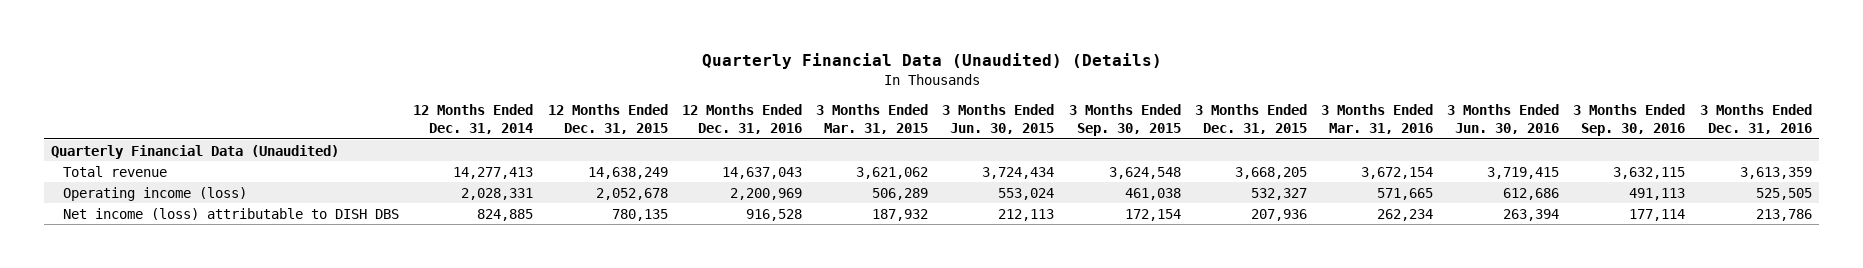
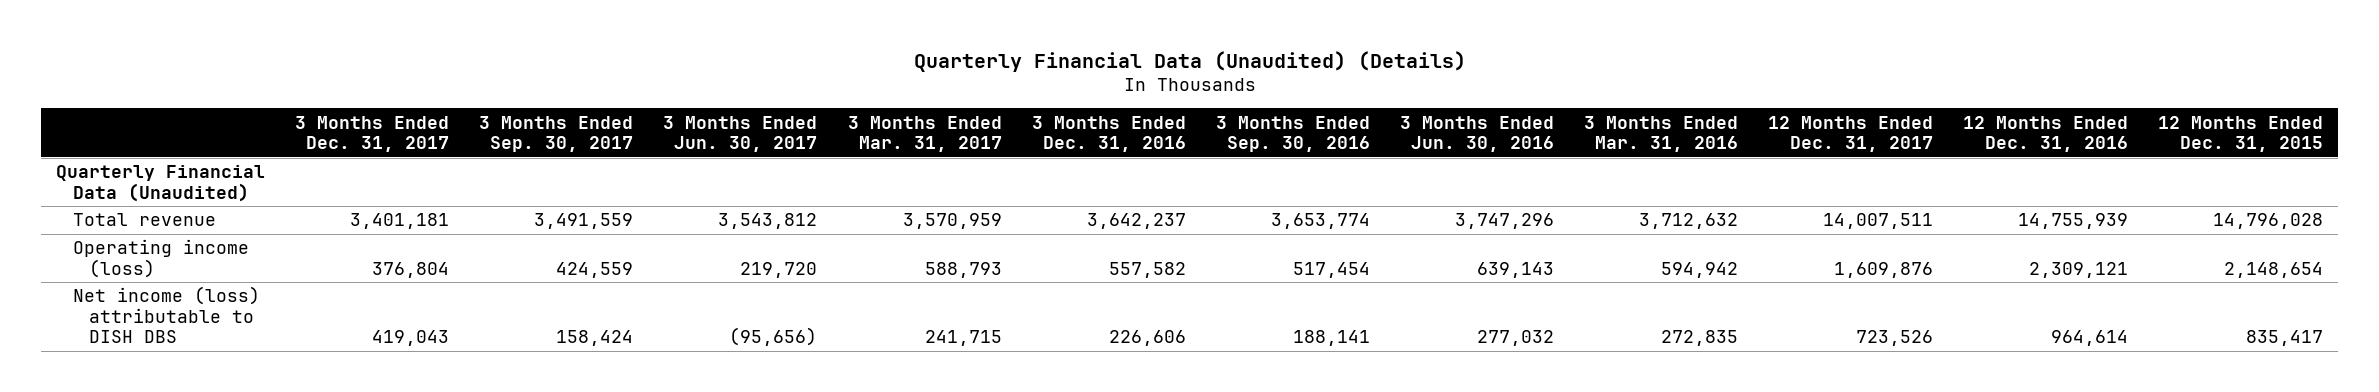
[413,104,534,135] 12 Months Ended Dec. 31, 2014 -> none
[816,104,929,135] 3 Months Ended Mar. 31, 2015 -> none
[942,104,1055,135] 3 Months Ended Jun. 30, 2015 -> none
[1068,104,1181,137] 3 Months Ended Sep. 30, 2015 -> none
[1194,104,1307,135] 3 Months Ended Dec. 31, 2015 -> none
none -> [295,115,450,153] 3 Months Ended Dec. 31, 2017
none -> [479,115,634,153] 3 Months Ended Sep. 30, 2017
none -> [663,115,818,153] 3 Months Ended Jun. 30, 2017
none -> [847,115,1002,153] 3 Months Ended Mar. 31, 2017
none -> [1768,115,1934,153] 12 Months Ended Dec. 31, 2017
[587,166,668,179] 14,638,249 -> [2213,213,2324,230] 14,796,028
[721,166,802,179] 14,637,043 -> [2018,213,2129,230] 14,755,939
[1360,166,1433,179] 3,672,154 -> [1639,213,1739,230] 3,712,632
[1487,166,1560,179] 3,719,415 -> [1454,213,1554,230] 3,747,296
[1613,166,1686,179] 3,632,115 -> [1270,213,1370,230] 3,653,774
[1739,166,1812,179] 3,613,359 -> [1086,213,1186,230] 3,642,237
[595,187,668,200] 2,052,678 -> [2224,261,2324,278] 2,148,654
[729,187,802,200] 2,200,969 -> [2029,261,2129,278] 2,309,121
[1376,187,1433,200] 571,665 -> [1661,261,1739,278] 594,942
[1503,187,1560,200] 612,686 -> [1476,261,1554,278] 639,143
[1629,187,1686,200] 491,113 -> [1292,261,1370,278] 517,454
[1755,187,1812,200] 525,505 -> [1108,261,1186,278] 557,582
[611,208,668,221] 780,135 -> [2246,330,2324,347] 835,417
[745,208,802,221] 916,528 -> [2051,330,2129,347] 964,614
[1376,208,1433,221] 262,234 -> [1661,330,1739,347] 272,835
[1503,208,1560,221] 263,394 -> [1476,330,1554,347] 277,032
[1629,208,1686,221] 177,114 -> [1292,330,1370,347] 188,141
[1755,208,1812,221] 213,786 -> [1108,330,1186,347] 226,606

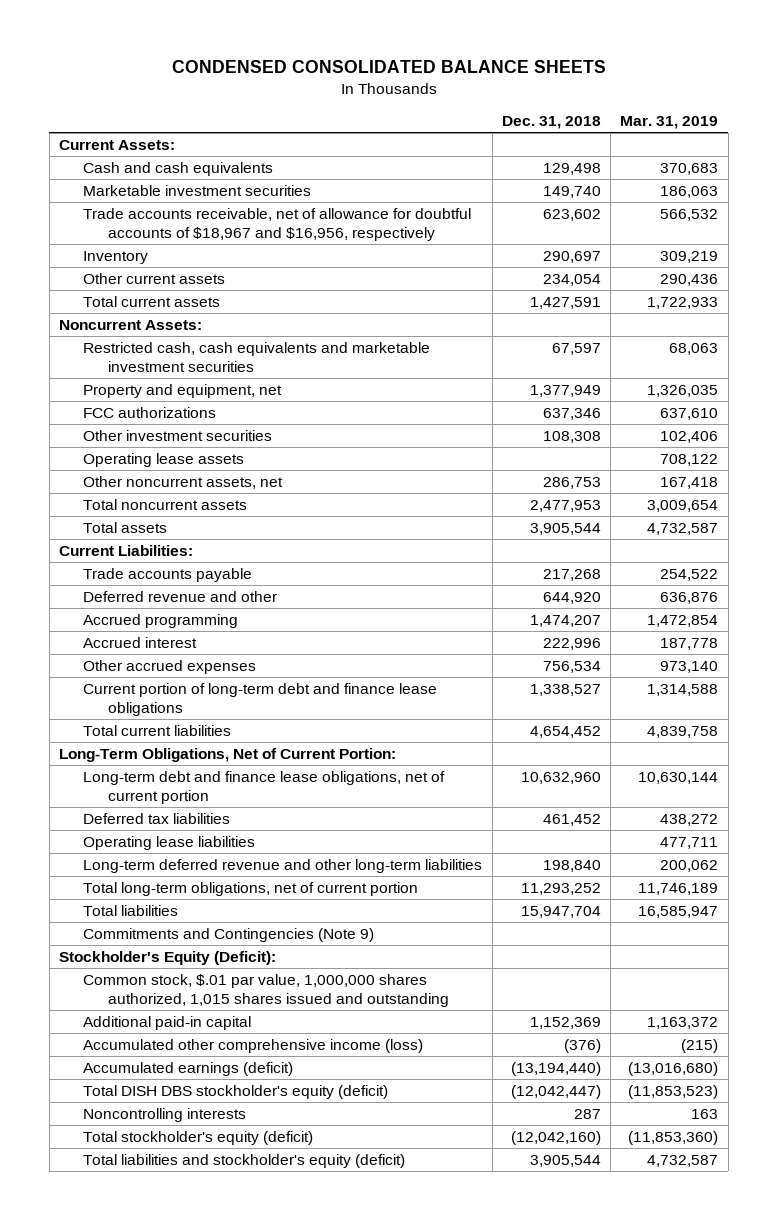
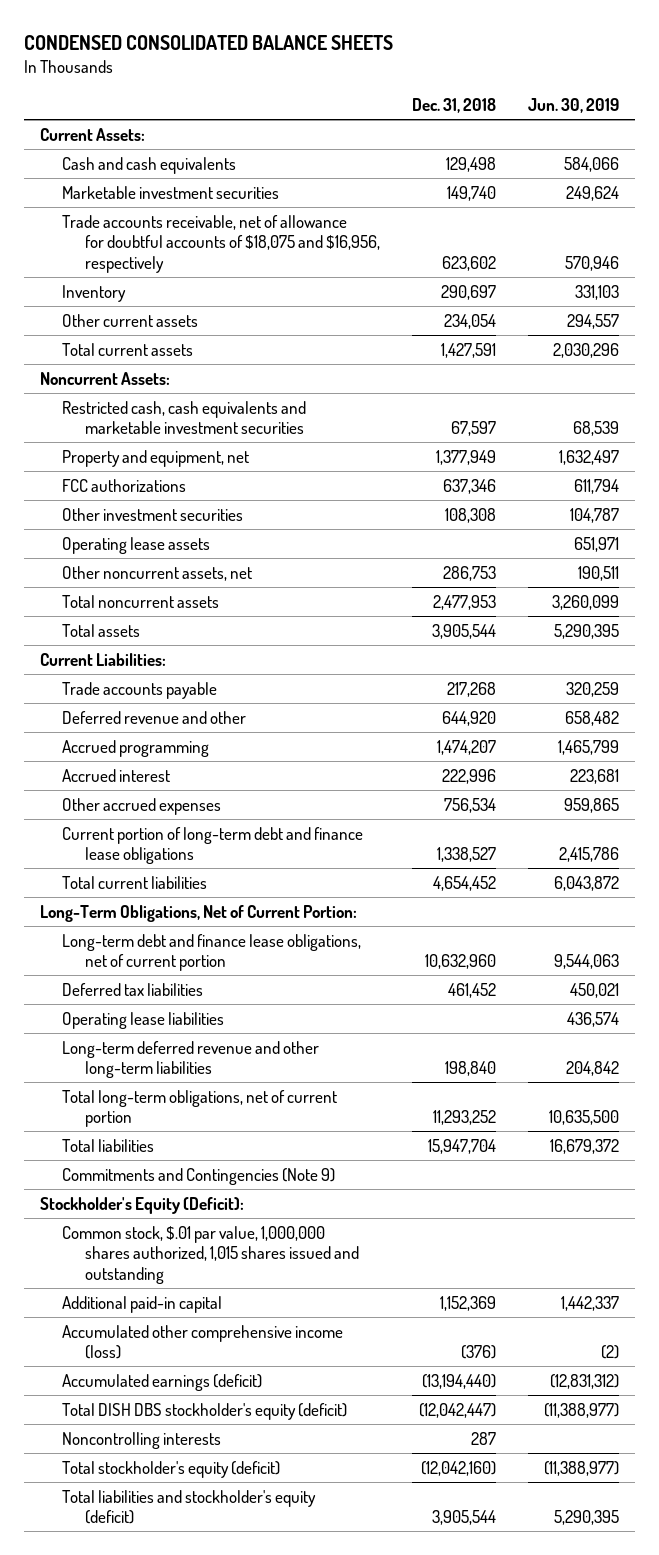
[620,116,719,130] Mar. 31, 2019 -> none
none -> [527,98,619,114] Jun. 30, 2019
[83,208,472,241] Trade accounts receivable, net of allowance for doubtful accounts of $18,967 and $16,956, respectively -> [62,214,380,273] Trade accounts receivable, net of allowance for doubtful accounts of $18,075 and $16,956, respectively

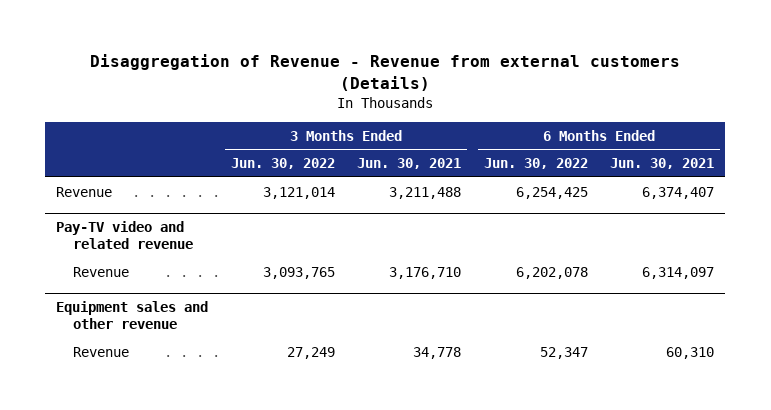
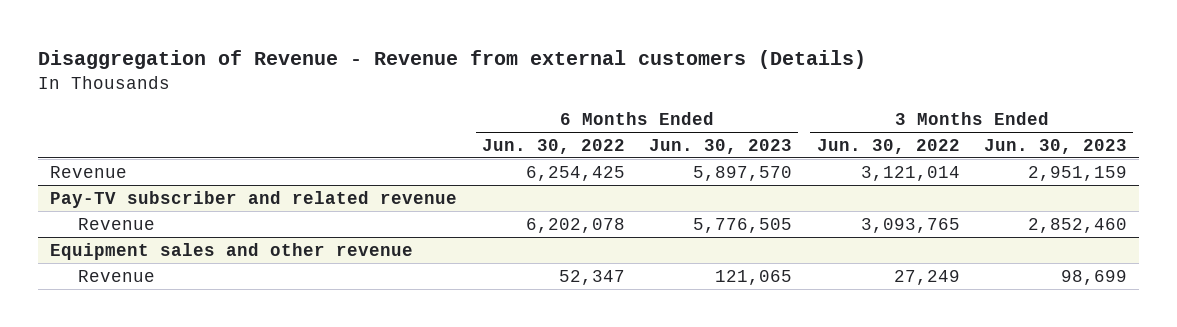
[357,158,462,170] Jun. 30, 2021 -> none
[610,158,715,170] Jun. 30, 2021 -> none
none -> [649,138,793,154] Jun. 30, 2023
none -> [983,138,1127,154] Jun. 30, 2023
[56,221,193,250] Pay-TV video and related revenue -> [50,190,458,208] Pay-TV subscriber and related revenue

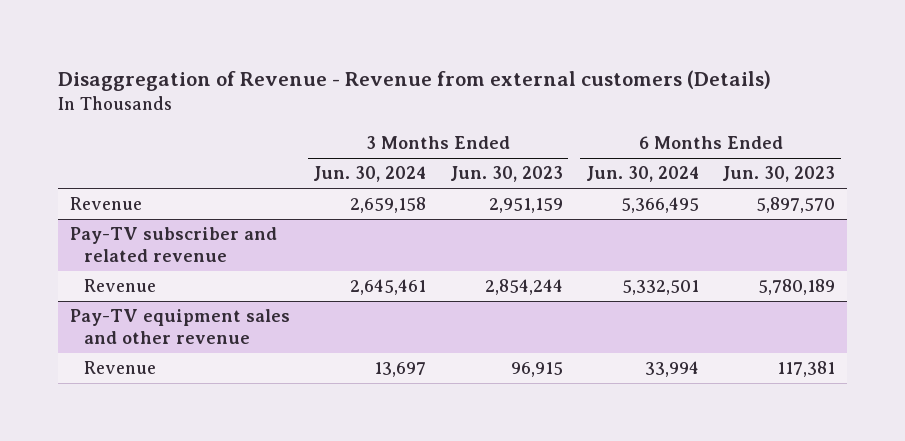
[481,138,625,154] Jun. 30, 2022 -> none
[816,138,960,154] Jun. 30, 2022 -> none
none -> [313,166,427,183] Jun. 30, 2024
none -> [585,166,699,183] Jun. 30, 2024
[693,217,793,233] 5,776,505 -> [758,279,836,296] 5,780,189
[1027,217,1127,233] 2,852,460 -> [484,279,563,296] 2,854,244
[50,242,414,260] Equipment sales and other revenue -> [70,309,291,344] Pay-TV equipment sales and other revenue
[715,269,793,285] 121,065 -> [777,361,836,378] 117,381
[1060,269,1127,285] 98,699 -> [510,362,563,378] 96,915

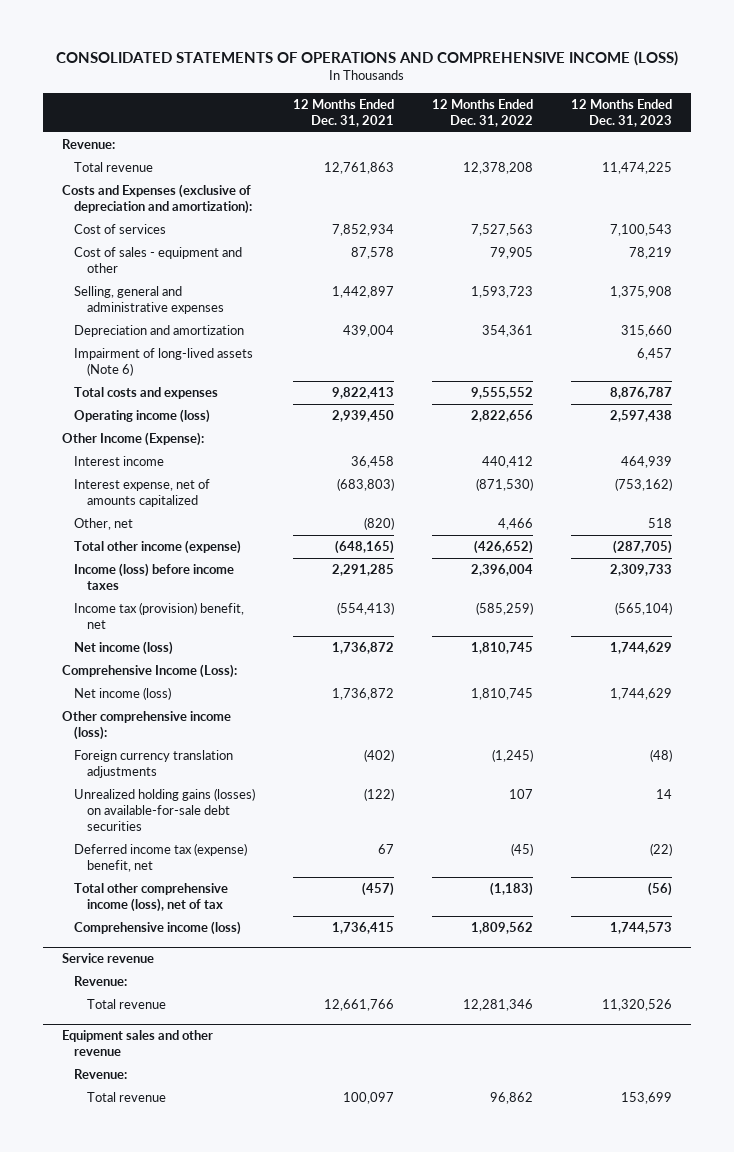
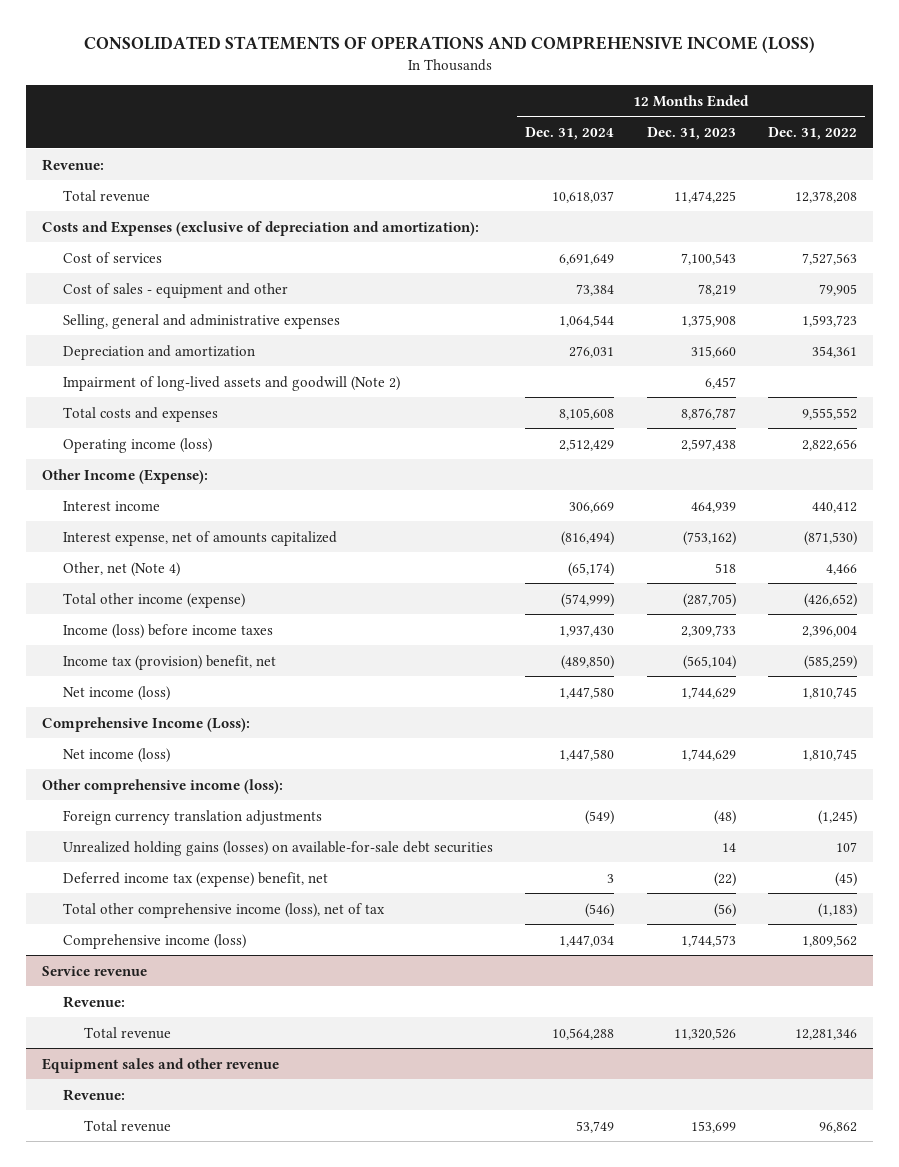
[293,98,395,127] 12 Months Ended Dec. 31, 2021 -> none
none -> [525,126,615,140] Dec. 31, 2024
[74,347,254,377] Impairment of long-lived assets (Note 6) -> [62,375,400,391] Impairment of long-lived assets and goodwill (Note 2)
[74,517,134,530] Other, net -> [62,561,180,577] Other, net (Note 4)

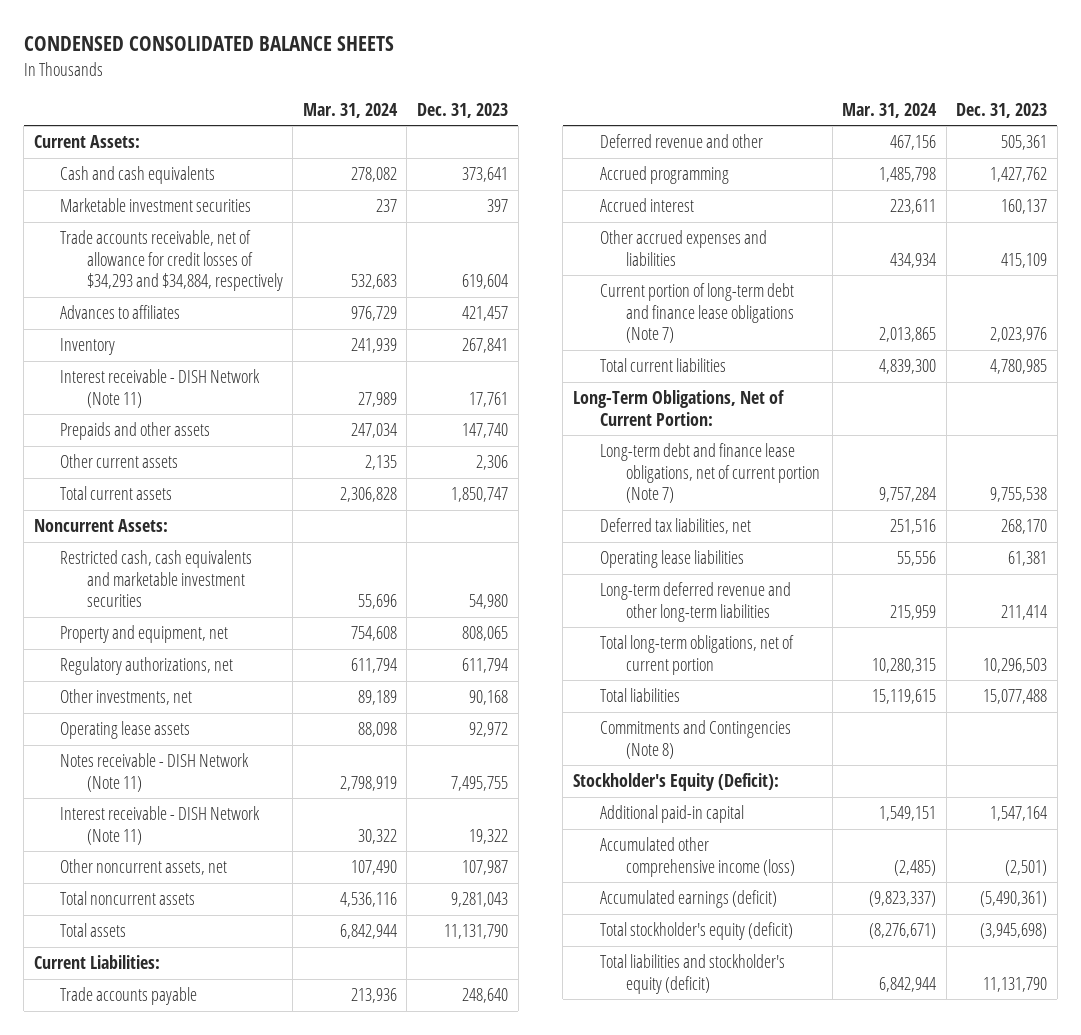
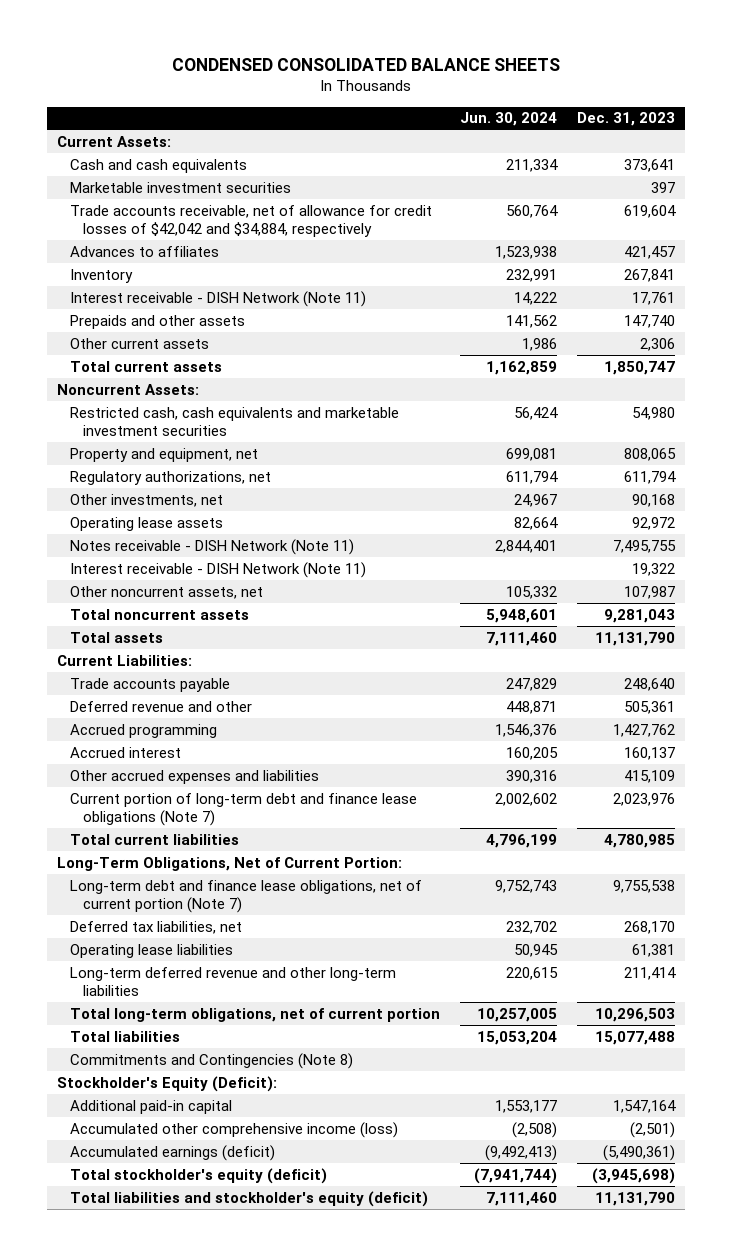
[302,102,398,118] Mar. 31, 2024 -> none
none -> [459,112,557,127] Jun. 30, 2024
[60,230,283,291] Trade accounts receivable, net of allowance for credit losses of $34,293 and $34,884, respectively -> [69,204,432,238] Trade accounts receivable, net of allowance for credit losses of $42,042 and $34,884, respectively

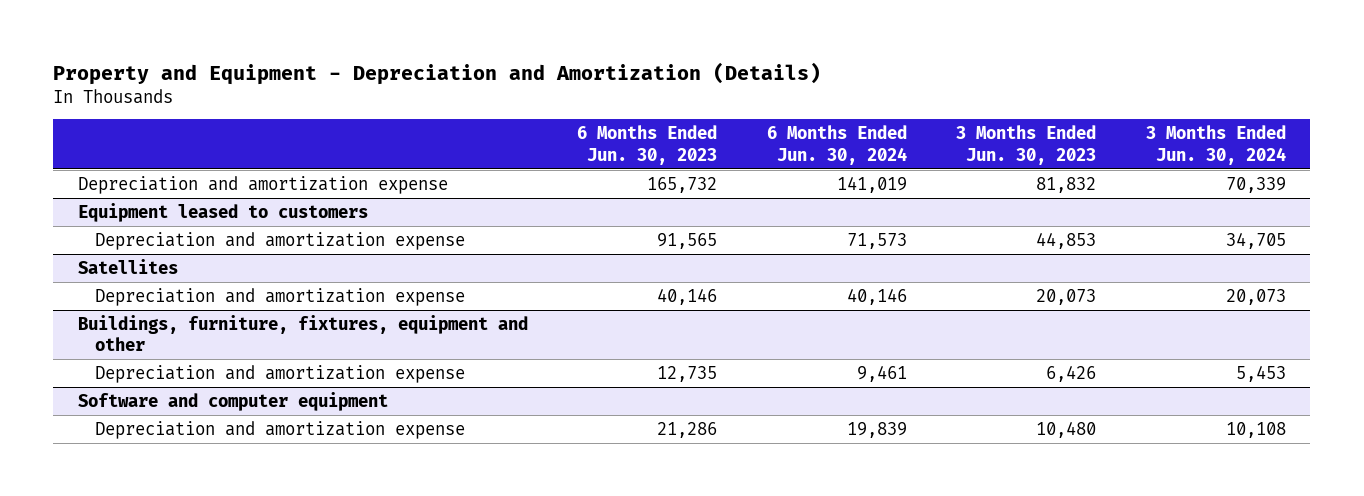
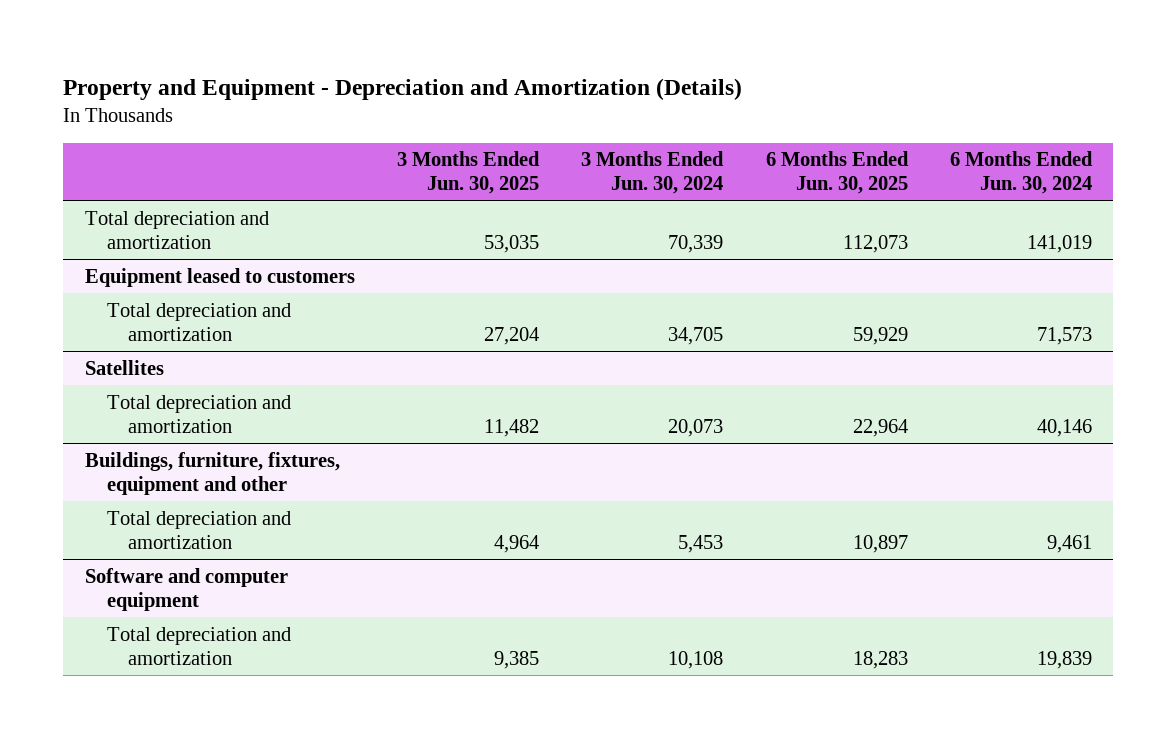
[577,125,718,165] 6 Months Ended Jun. 30, 2023 -> none
[956,125,1097,165] 3 Months Ended Jun. 30, 2023 -> none
none -> [396,151,540,195] 3 Months Ended Jun. 30, 2025
none -> [765,151,909,195] 6 Months Ended Jun. 30, 2025
[78,175,449,194] Depreciation and amortization expense -> [84,210,269,249] Total depreciation and amortization
[95,231,466,250] Depreciation and amortization expense -> [106,302,291,341] Total depreciation and amortization
[95,287,466,306] Depreciation and amortization expense -> [106,394,291,433] Total depreciation and amortization
[95,364,466,383] Depreciation and amortization expense -> [106,510,291,549] Total depreciation and amortization
[95,420,466,439] Depreciation and amortization expense -> [106,626,291,665] Total depreciation and amortization

